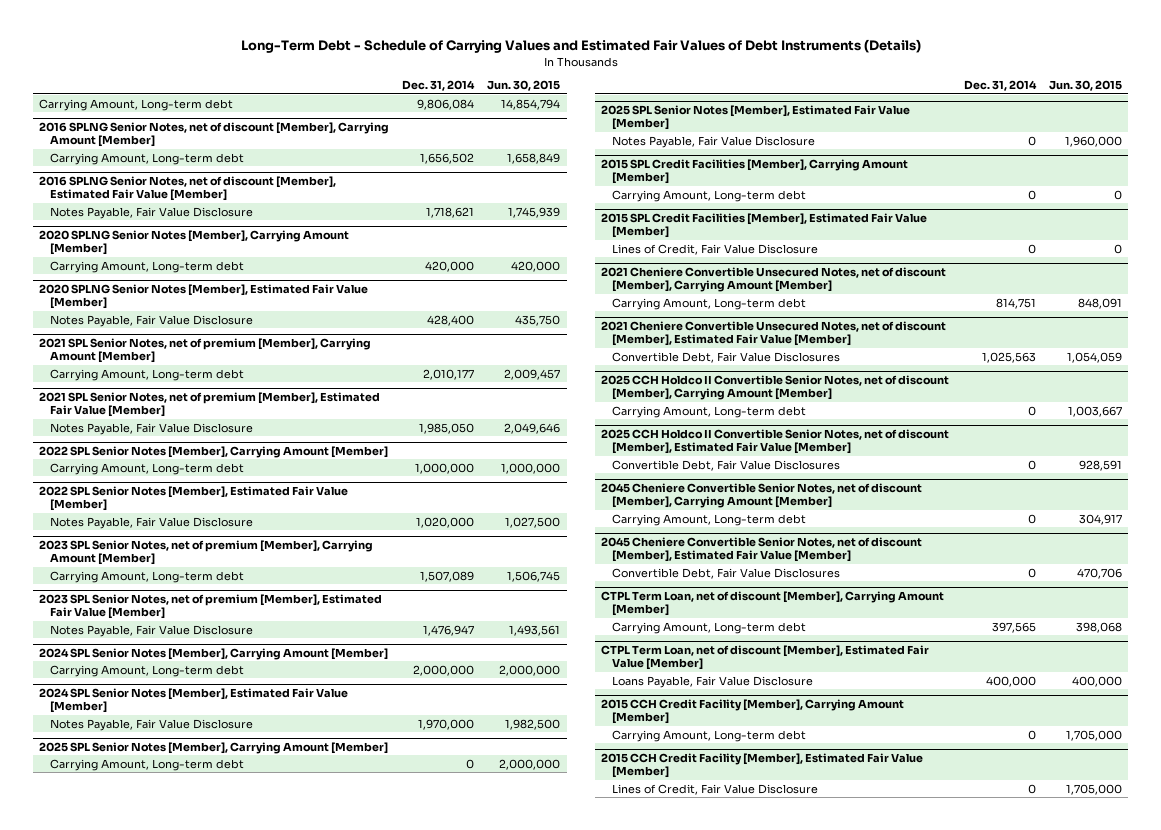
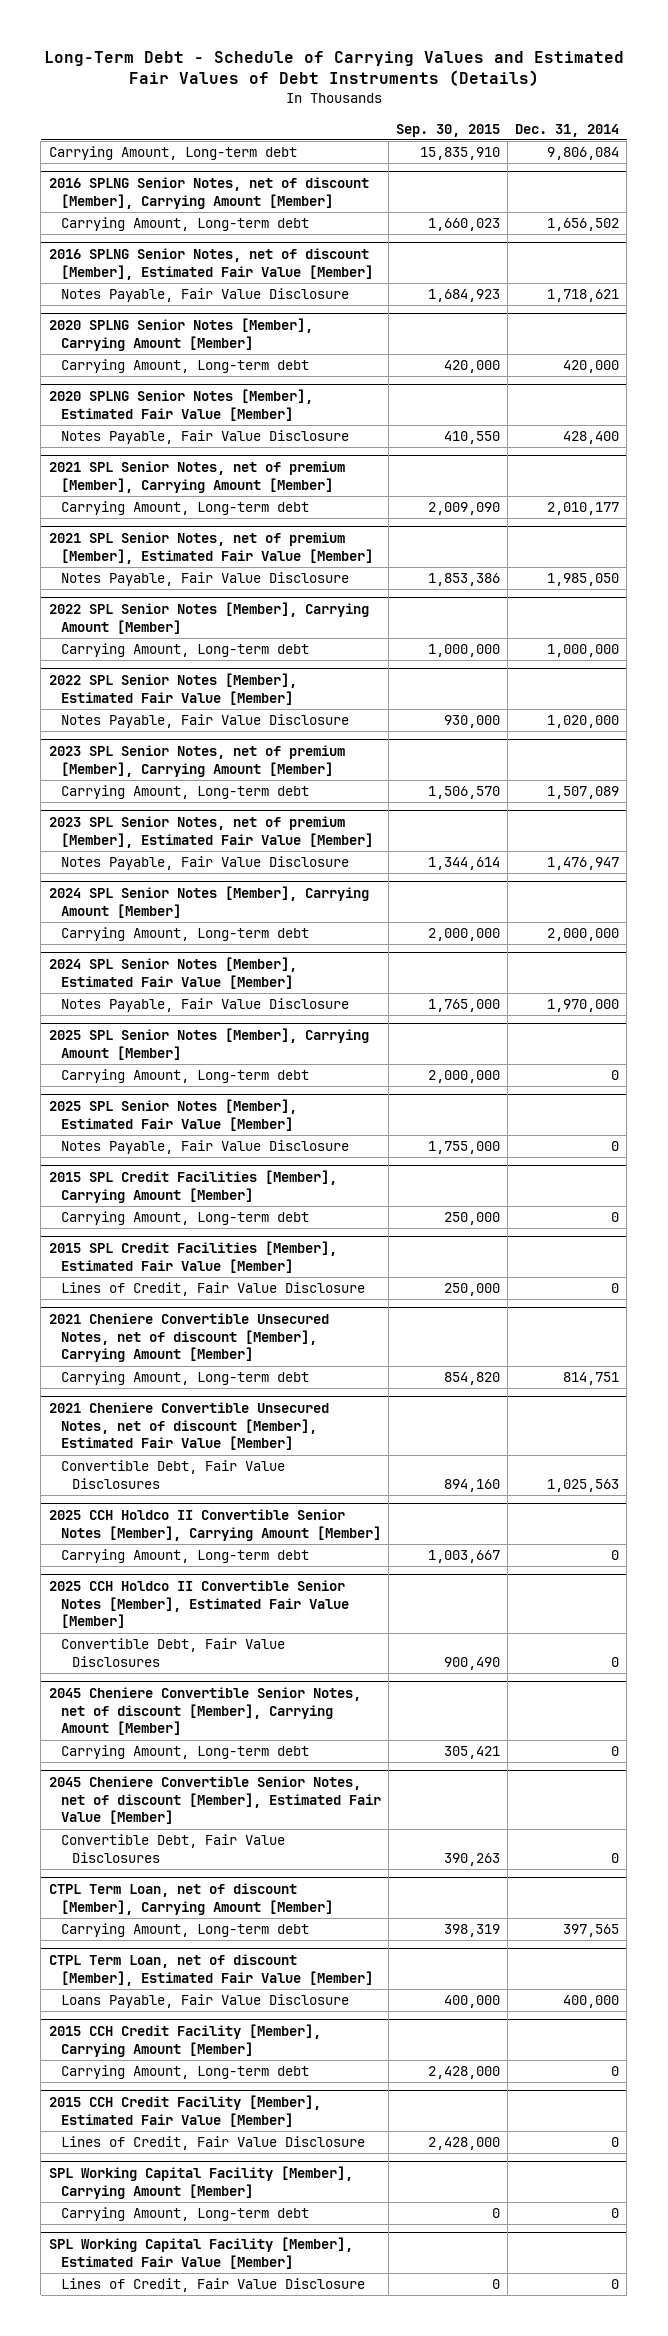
[487,80,561,92] Jun. 30, 2015 -> none
none -> [395,123,500,137] Sep. 30, 2015
[601,375,950,401] 2025 CCH Holdco II Convertible Senior Notes, net of discount [Member], Carrying Amount [Member] -> [48,1509,381,1541] 2025 CCH Holdco II Convertible Senior Notes [Member], Carrying Amount [Member]
[601,429,950,455] 2025 CCH Holdco II Convertible Senior Notes, net of discount [Member], Estimated Fair Value [Member] -> [48,1580,349,1629] 2025 CCH Holdco II Convertible Senior Notes [Member], Estimated Fair Value [Member]
none -> [48,2166,353,2199] SPL Working Capital Facility [Member], Carrying Amount [Member]
none -> [60,2207,309,2222] Carrying Amount, Long-term debt
none -> [48,2237,353,2269] SPL Working Capital Facility [Member], Estimated Fair Value [Member]
none -> [60,2278,365,2293] Lines of Credit, Fair Value Disclosure

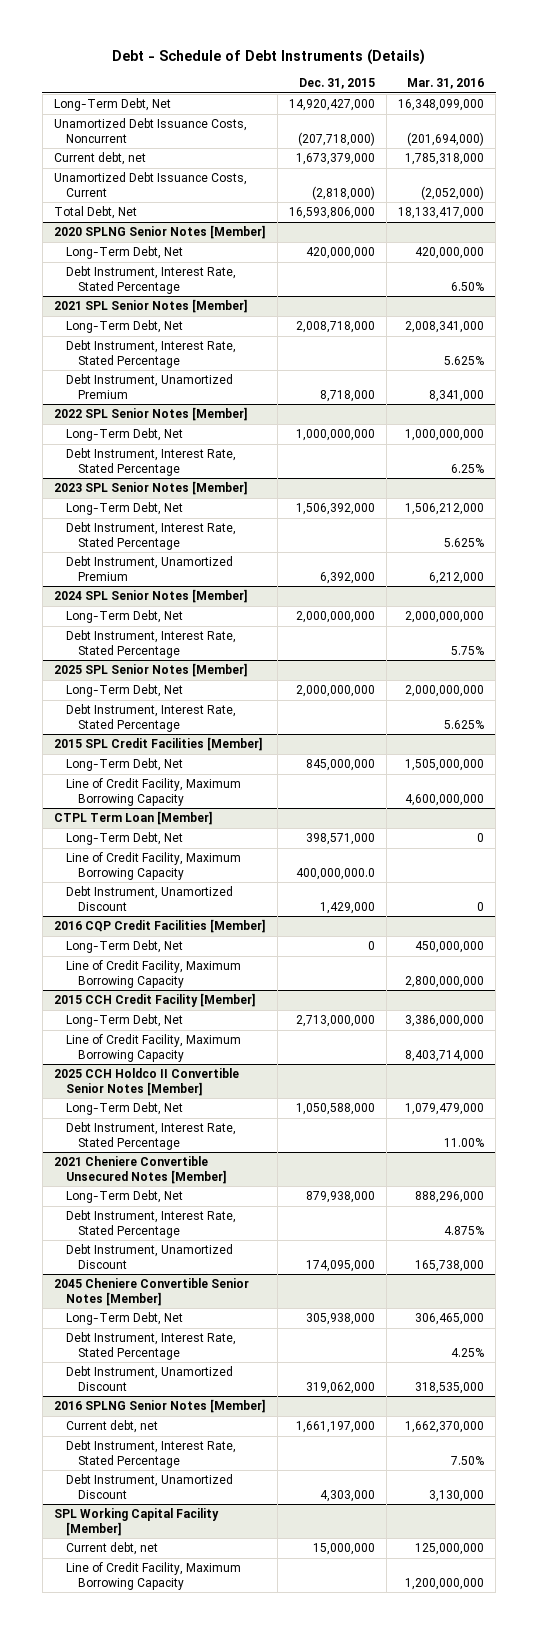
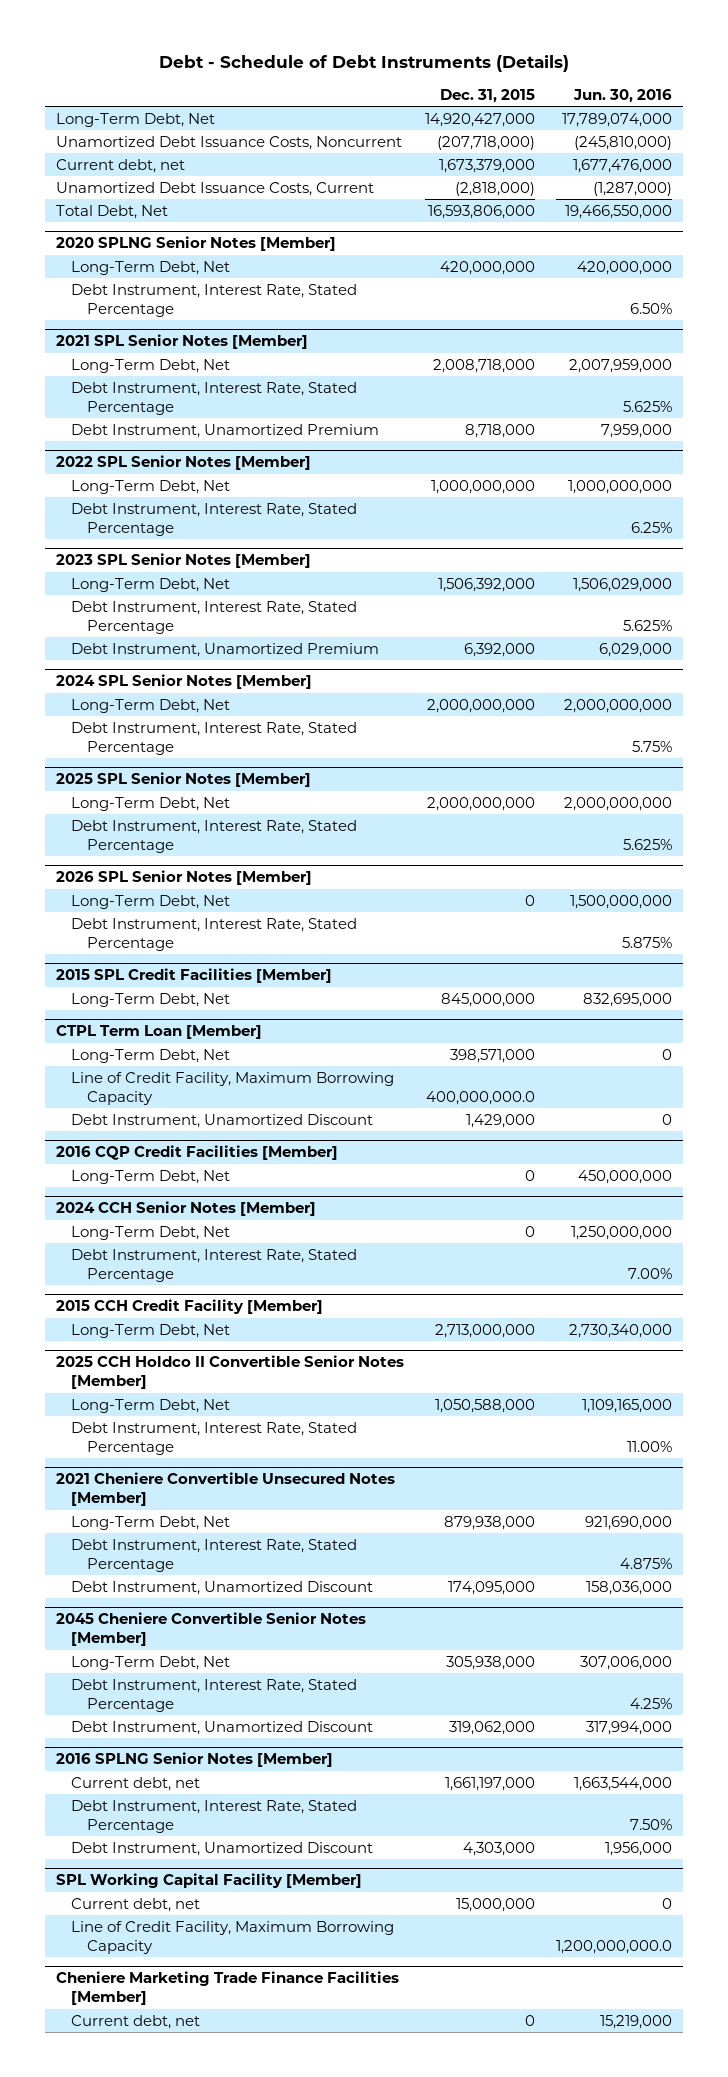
[407,78,485,90] Mar. 31, 2016 -> none
none -> [573,88,673,103] Jun. 30, 2016
none -> [55,870,312,886] 2026 SPL Senior Notes [Member]
none -> [71,894,231,909] Long-Term Debt, Net
none -> [71,917,358,951] Debt Instrument, Interest Rate, Stated Percentage
[65,778,241,806] Line of Credit Facility, Maximum Borrowing Capacity -> none
[65,960,241,988] Line of Credit Facility, Maximum Borrowing Capacity -> none
none -> [55,1201,316,1217] 2024 CCH Senior Notes [Member]
none -> [71,1225,231,1240] Long-Term Debt, Net
none -> [71,1248,358,1282] Debt Instrument, Interest Rate, Stated Percentage
[65,1034,241,1062] Line of Credit Facility, Maximum Borrowing Capacity -> none
none -> [55,1971,399,2006] Cheniere Marketing Trade Finance Facilities [Member]
none -> [71,2014,201,2029] Current debt, net

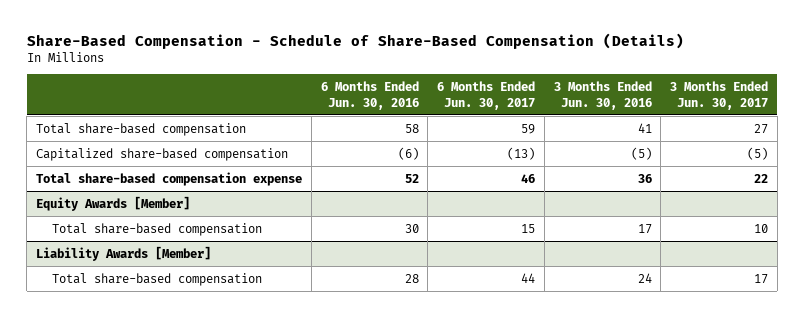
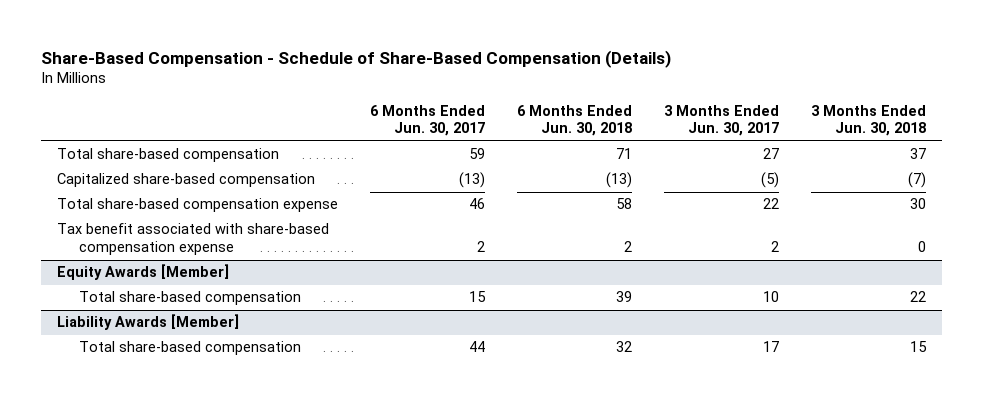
[320,81,419,110] 6 Months Ended Jun. 30, 2016 -> none
[553,81,652,110] 3 Months Ended Jun. 30, 2016 -> none
none -> [517,104,633,137] 6 Months Ended Jun. 30, 2018
none -> [811,104,927,137] 3 Months Ended Jun. 30, 2018
none -> [57,223,330,256] Tax benefit associated with share-based compensation expense

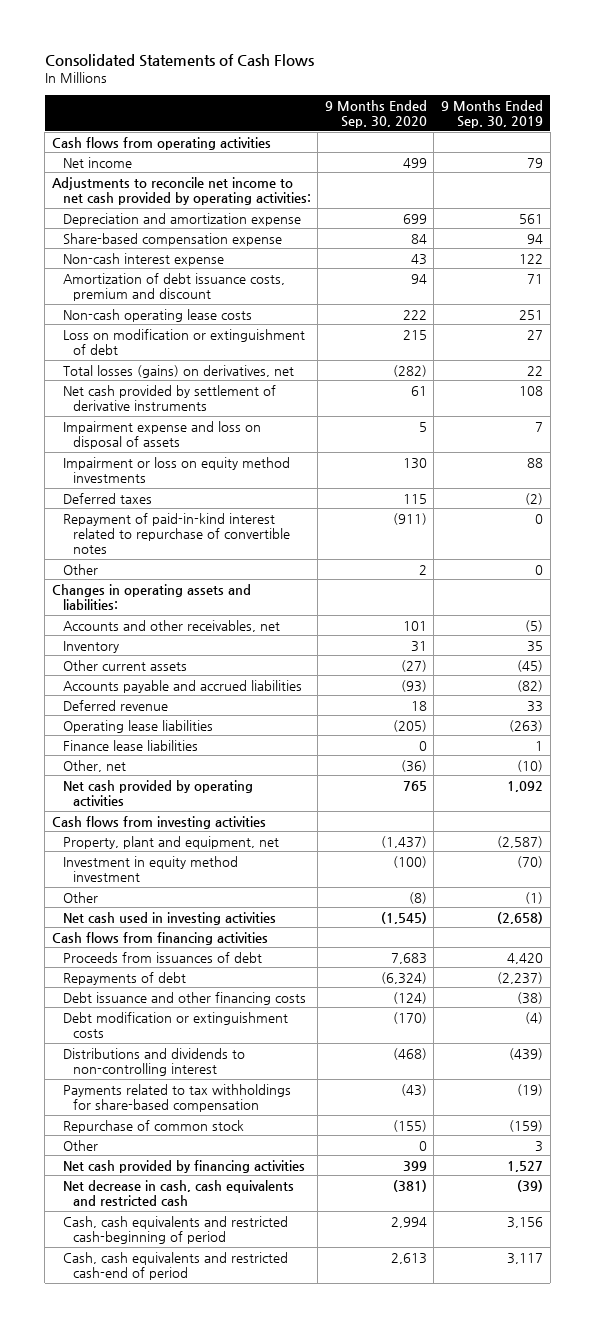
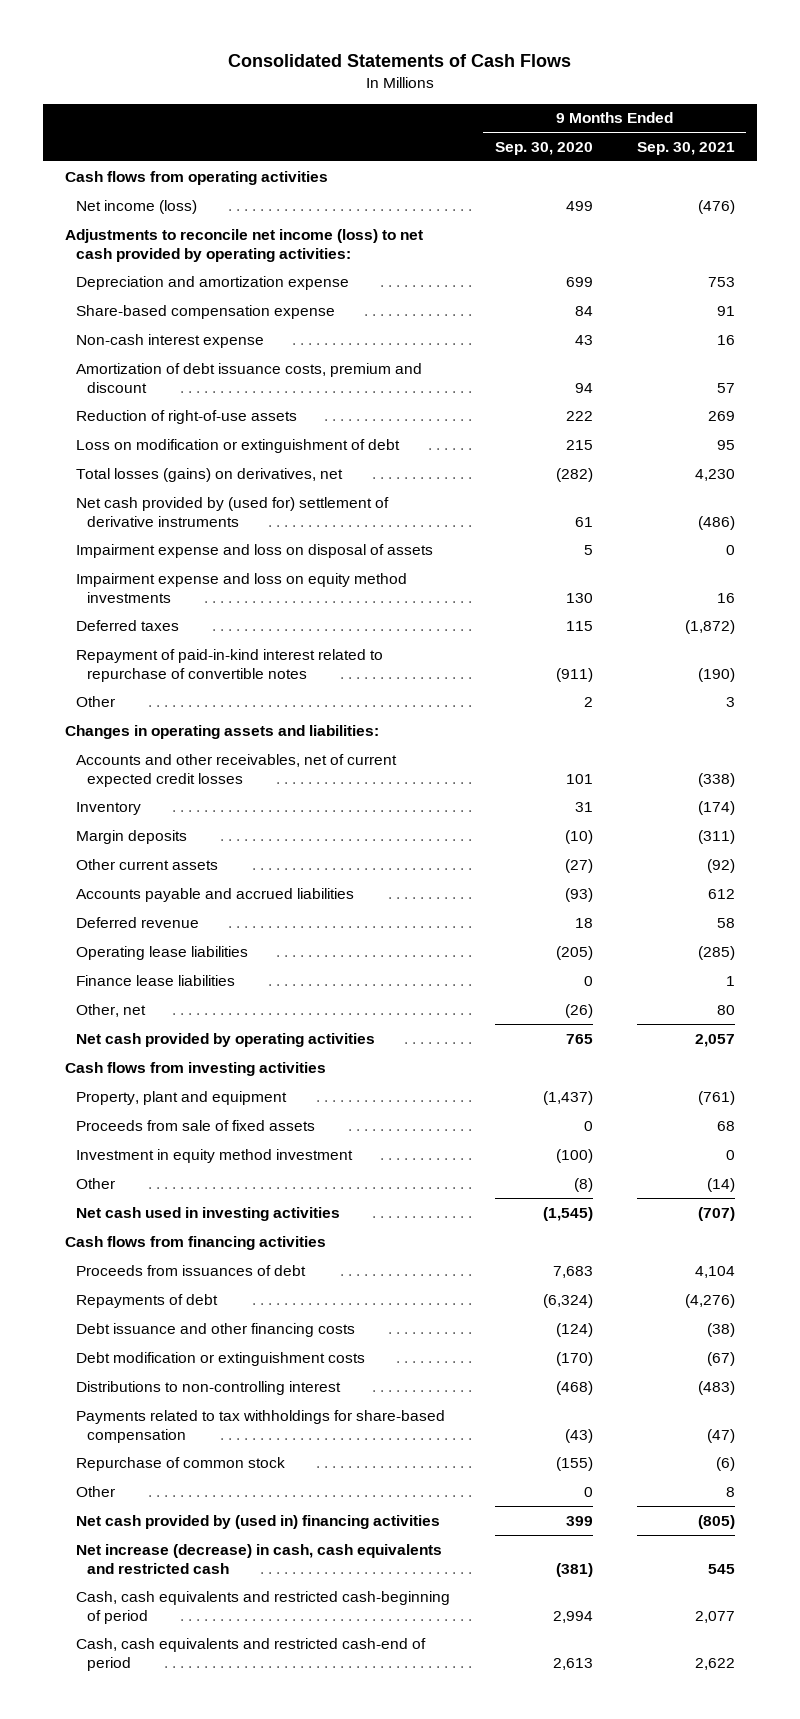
[441,99,544,129] 9 Months Ended Sep. 30, 2019 -> none
none -> [636,142,735,156] Sep. 30, 2021
[62,156,132,168] Net income -> [76,199,198,214] Net income (loss)
[51,176,311,205] Adjustments to reconcile net income to net cash provided by operating activities: -> [64,228,423,262] Adjustments to reconcile net income (loss) to net cash provided by operating activities:
[62,308,252,322] Non-cash operating lease costs -> [76,409,298,424] Reduction of right-of-use assets
[62,384,276,411] Net cash provided by settlement of derivative instruments -> [76,496,390,527] Net cash provided by (used for) settlement of derivative instruments
[62,456,290,483] Impairment or loss on equity method investments -> [76,572,408,603] Impairment expense and loss on equity method investments
[62,619,280,632] Accounts and other receivables, net -> [76,753,398,787] Accounts and other receivables, net of current expected credit losses
none -> [76,829,188,844] Margin deposits
[400,759,427,772] (36) -> [564,1003,593,1018] (26)
[62,835,279,849] Property, plant and equipment, net -> [76,1090,288,1105] Property, plant and equipment
none -> [76,1119,316,1131] Proceeds from sale of fixed assets
[62,1047,245,1076] Distributions and dividends to non-controlling interest -> [76,1380,342,1395] Distributions to non-controlling interest
[62,1159,305,1173] Net cash provided by financing activities -> [76,1514,441,1529] Net cash provided by (used in) financing activities
[62,1179,294,1206] Net decrease in cash, cash equivalents and restricted cash -> [76,1543,443,1574] Net increase (decrease) in cash, cash equivalents and restricted cash

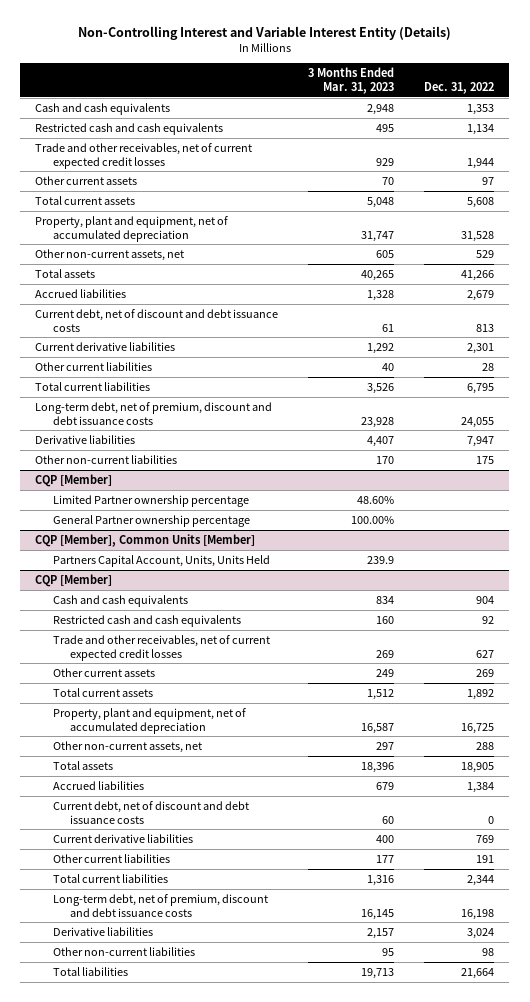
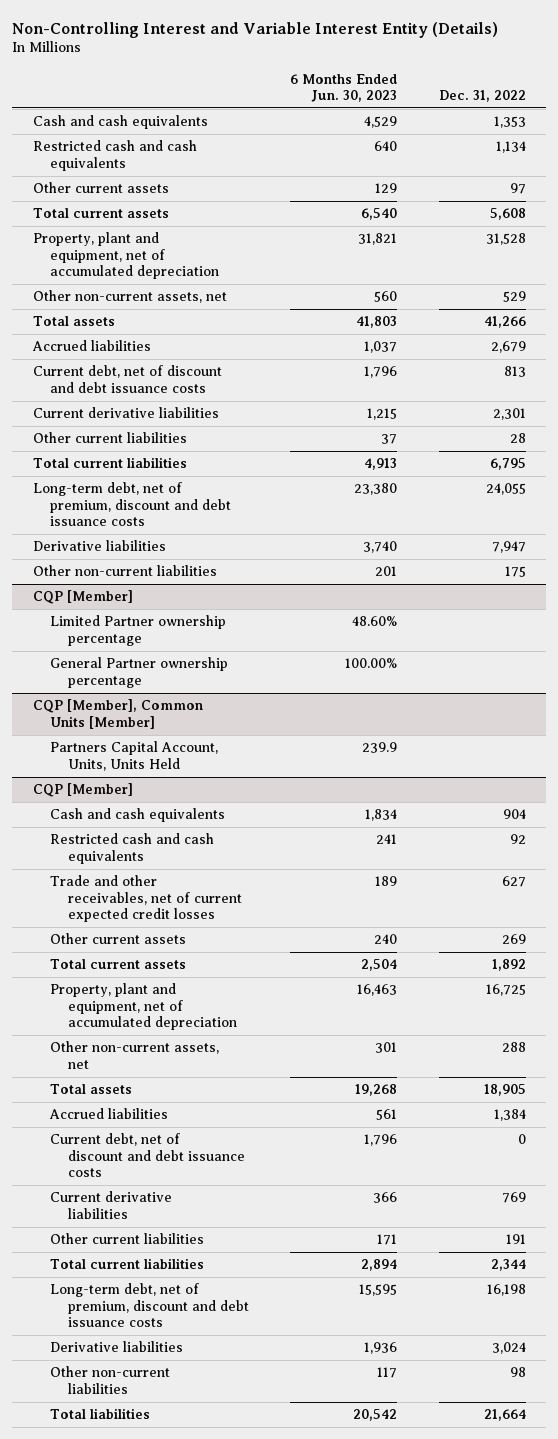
[308,67,395,94] 3 Months Ended Mar. 31, 2023 -> none
none -> [290,73,398,103] 6 Months Ended Jun. 30, 2023
[35,142,253,169] Trade and other receivables, net of current expected credit losses -> none

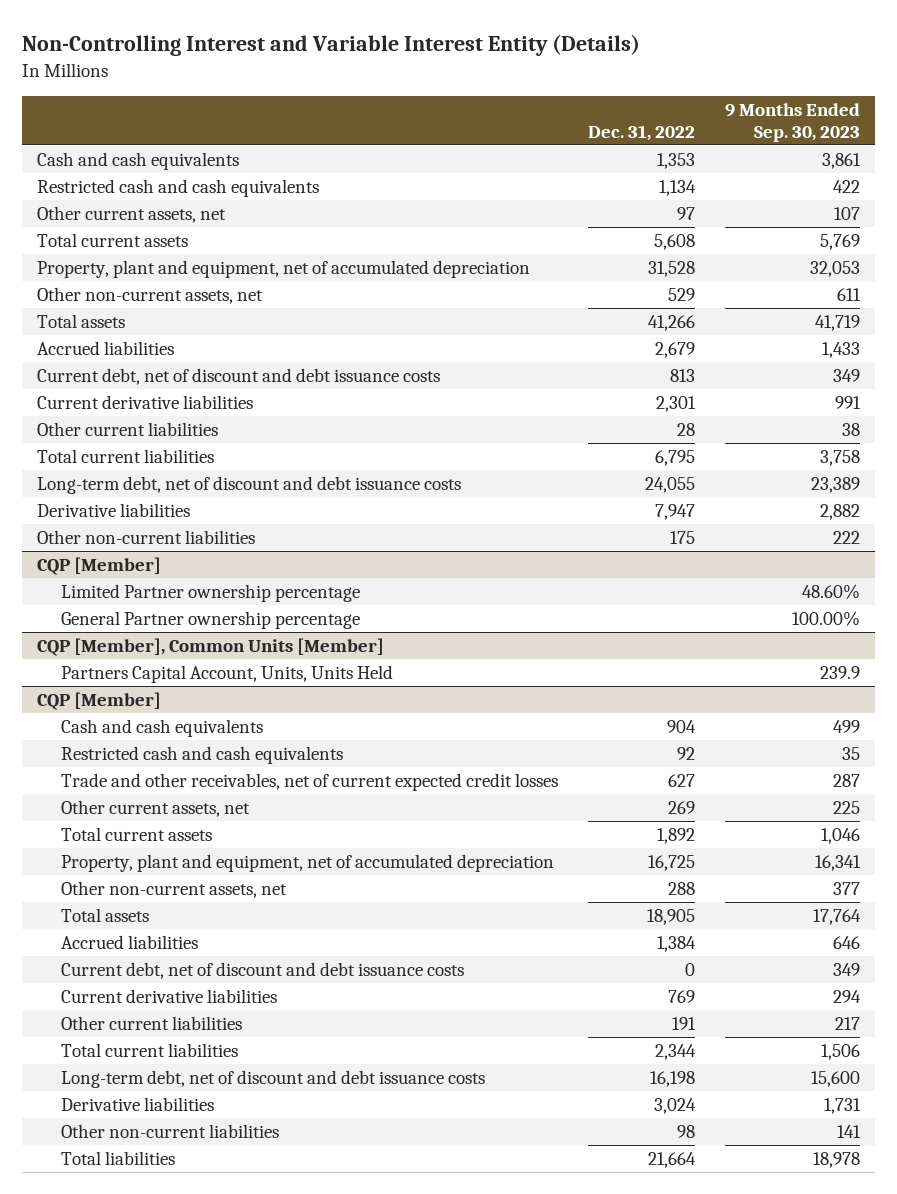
[290,73,398,103] 6 Months Ended Jun. 30, 2023 -> none
none -> [725,102,861,142] 9 Months Ended Sep. 30, 2023
[32,182,169,194] Other current assets -> [36,206,226,224] Other current assets, net
[32,482,232,527] Long-term debt, net of premium, discount and debt issuance costs -> [36,476,461,495] Long-term debt, net of discount and debt issuance costs
[50,933,187,945] Other current assets -> [61,800,251,818] Other current assets, net
[50,1283,250,1328] Long-term debt, net of premium, discount and debt issuance costs -> [61,1070,486,1089] Long-term debt, net of discount and debt issuance costs

